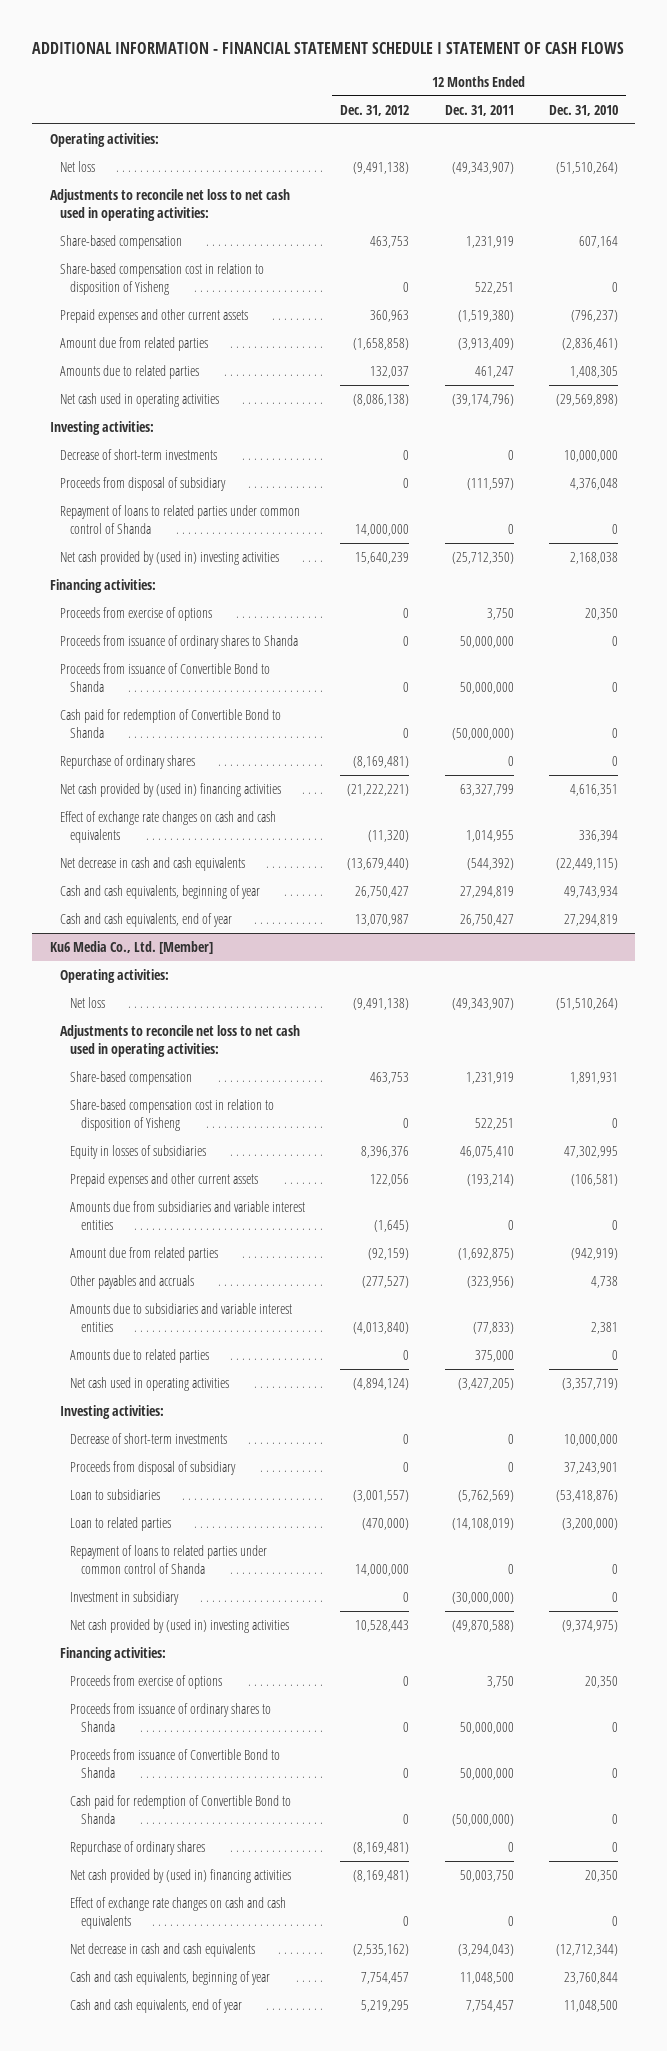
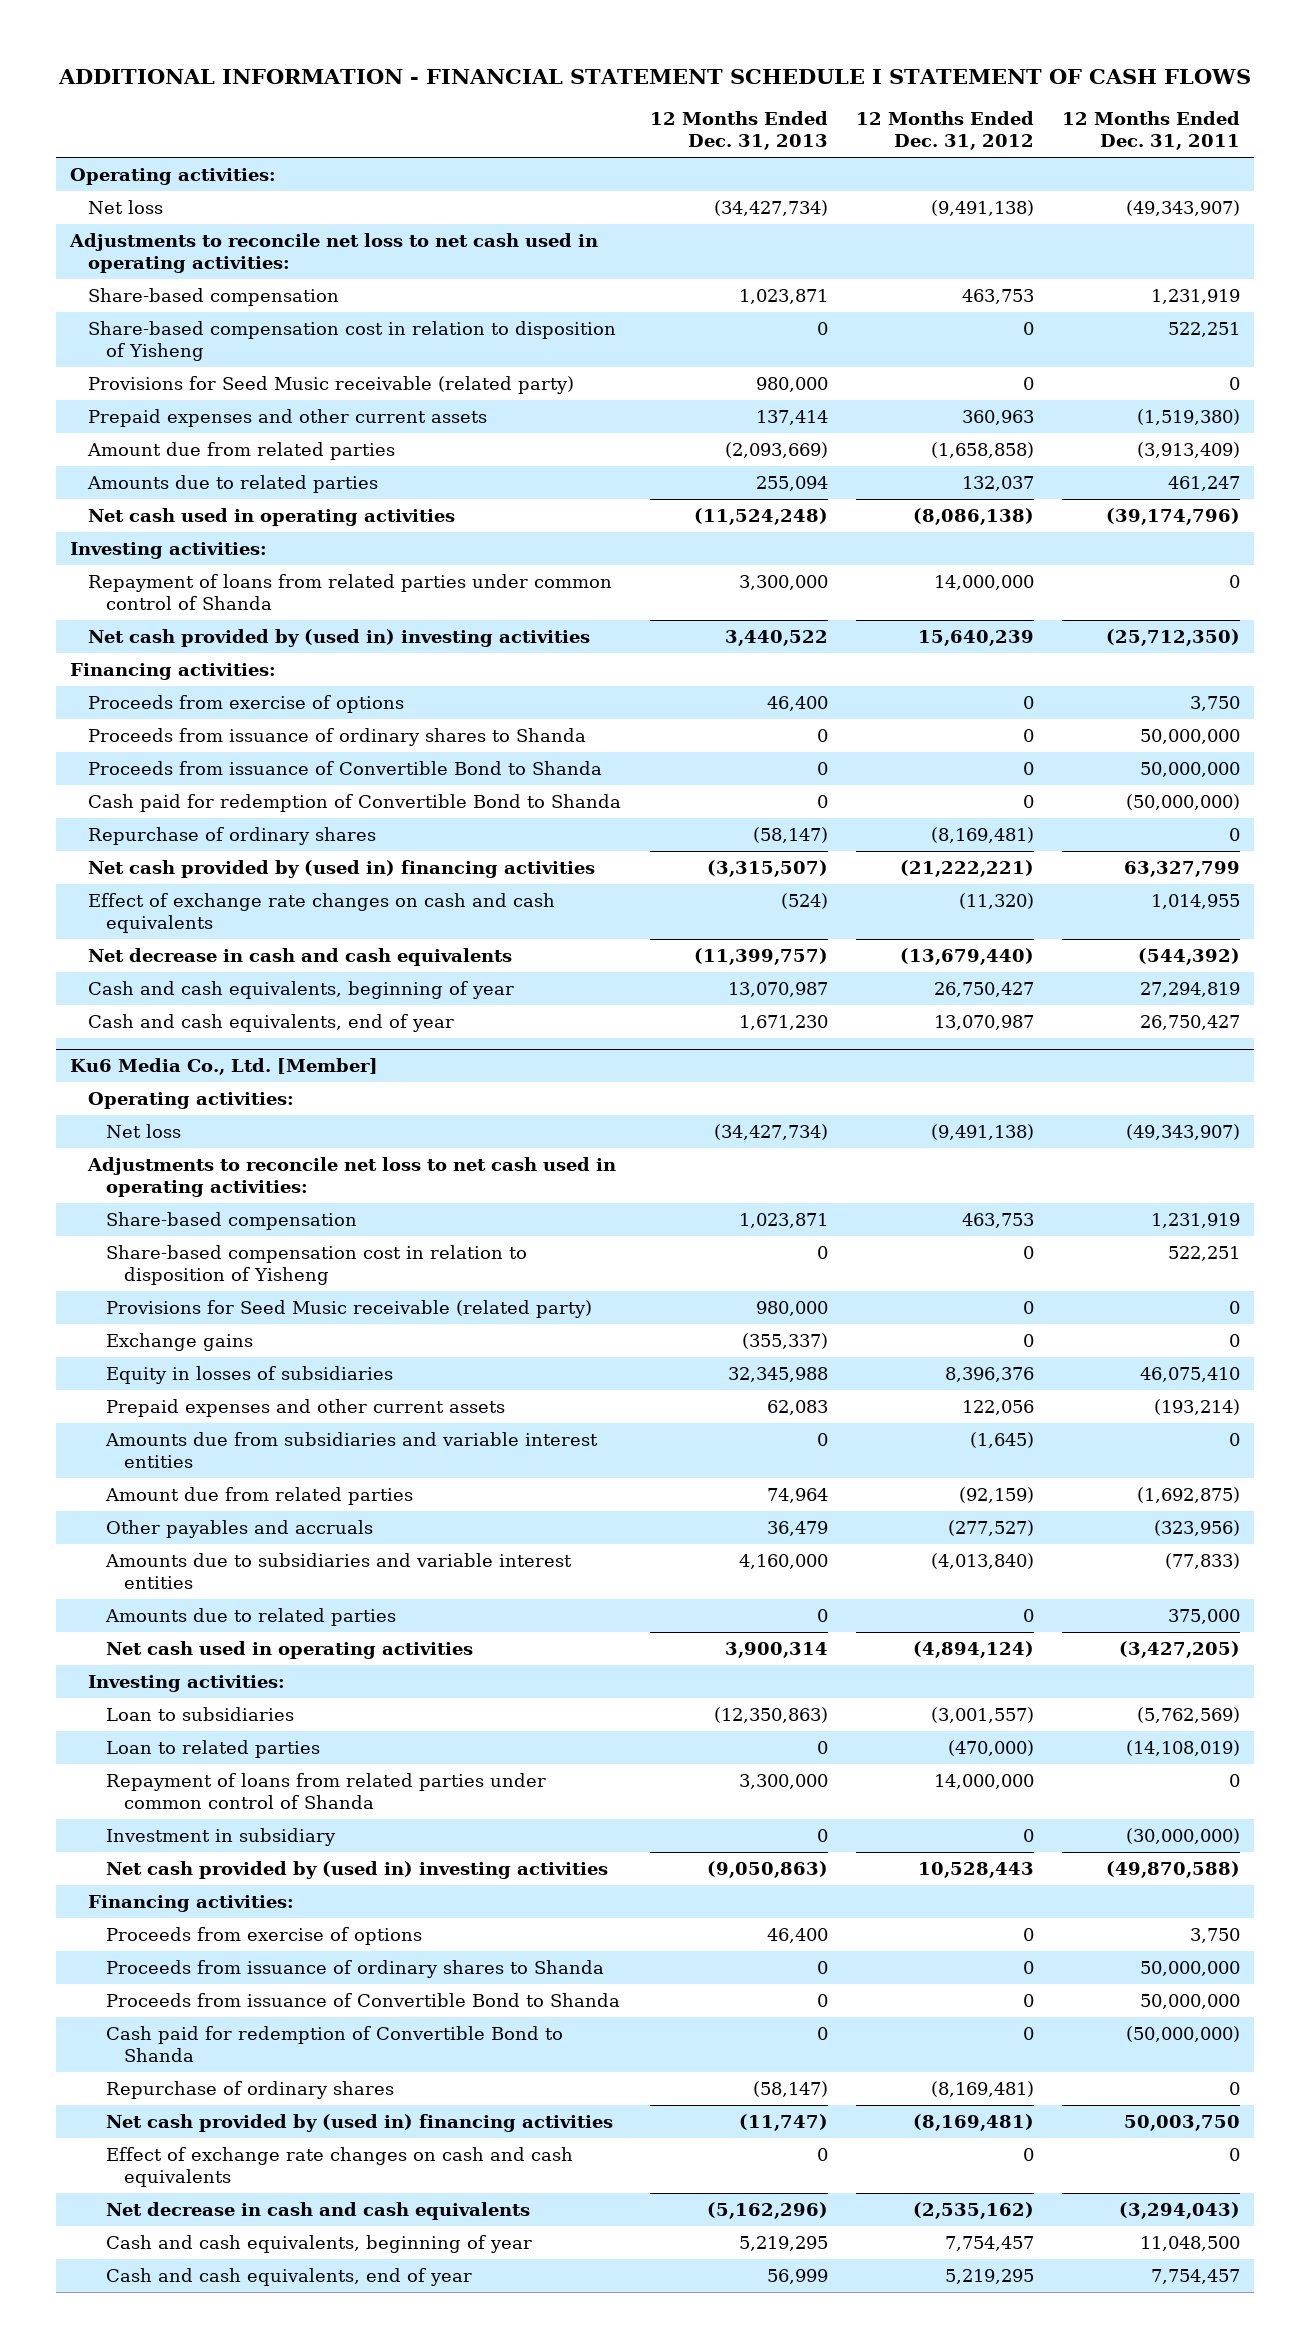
[548,104,618,116] Dec. 31, 2010 -> none
none -> [649,110,828,151] 12 Months Ended Dec. 31, 2013
none -> [88,375,575,394] Provisions for Seed Music receivable (related party)
[60,448,218,460] Decrease of short-term investments -> none
[60,476,227,491] Proceeds from disposal of subsidiary -> none
[60,504,301,534] Repayment of loans to related parties under common control of Shanda -> [88,573,613,611] Repayment of loans from related parties under common control of Shanda
none -> [106,1299,593,1318] Provisions for Seed Music receivable (related party)
none -> [106,1332,254,1351] Exchange gains
[70,1432,228,1444] Decrease of short-term investments -> none
[70,1460,237,1475] Proceeds from disposal of subsidiary -> none
[70,1544,268,1574] Repayment of loans to related parties under common control of Shanda -> [106,1772,547,1810] Repayment of loans from related parties under common control of Shanda

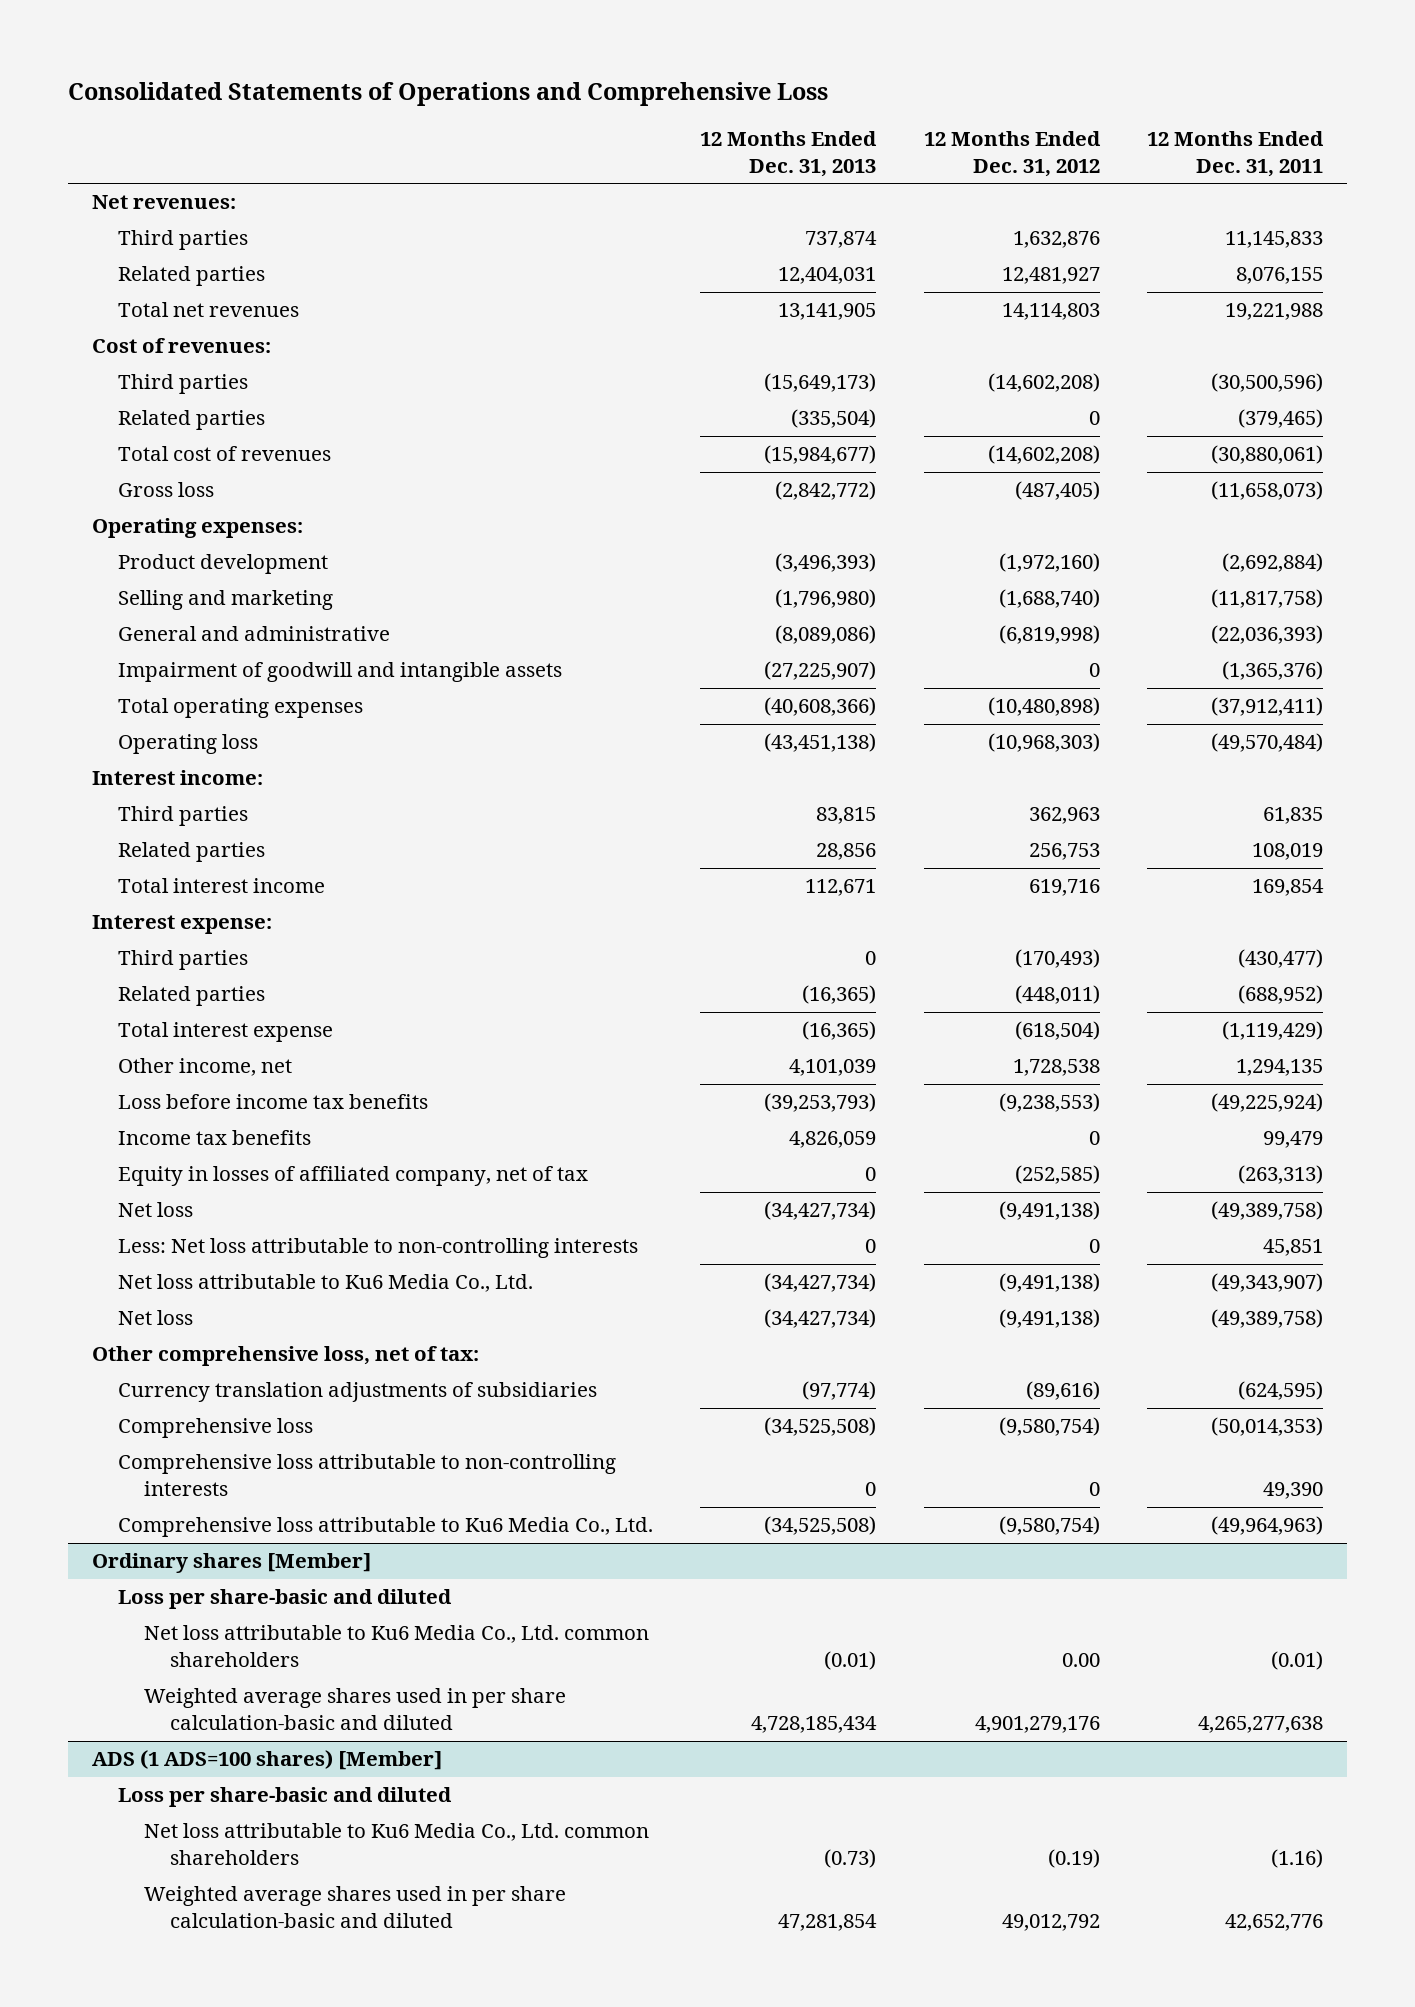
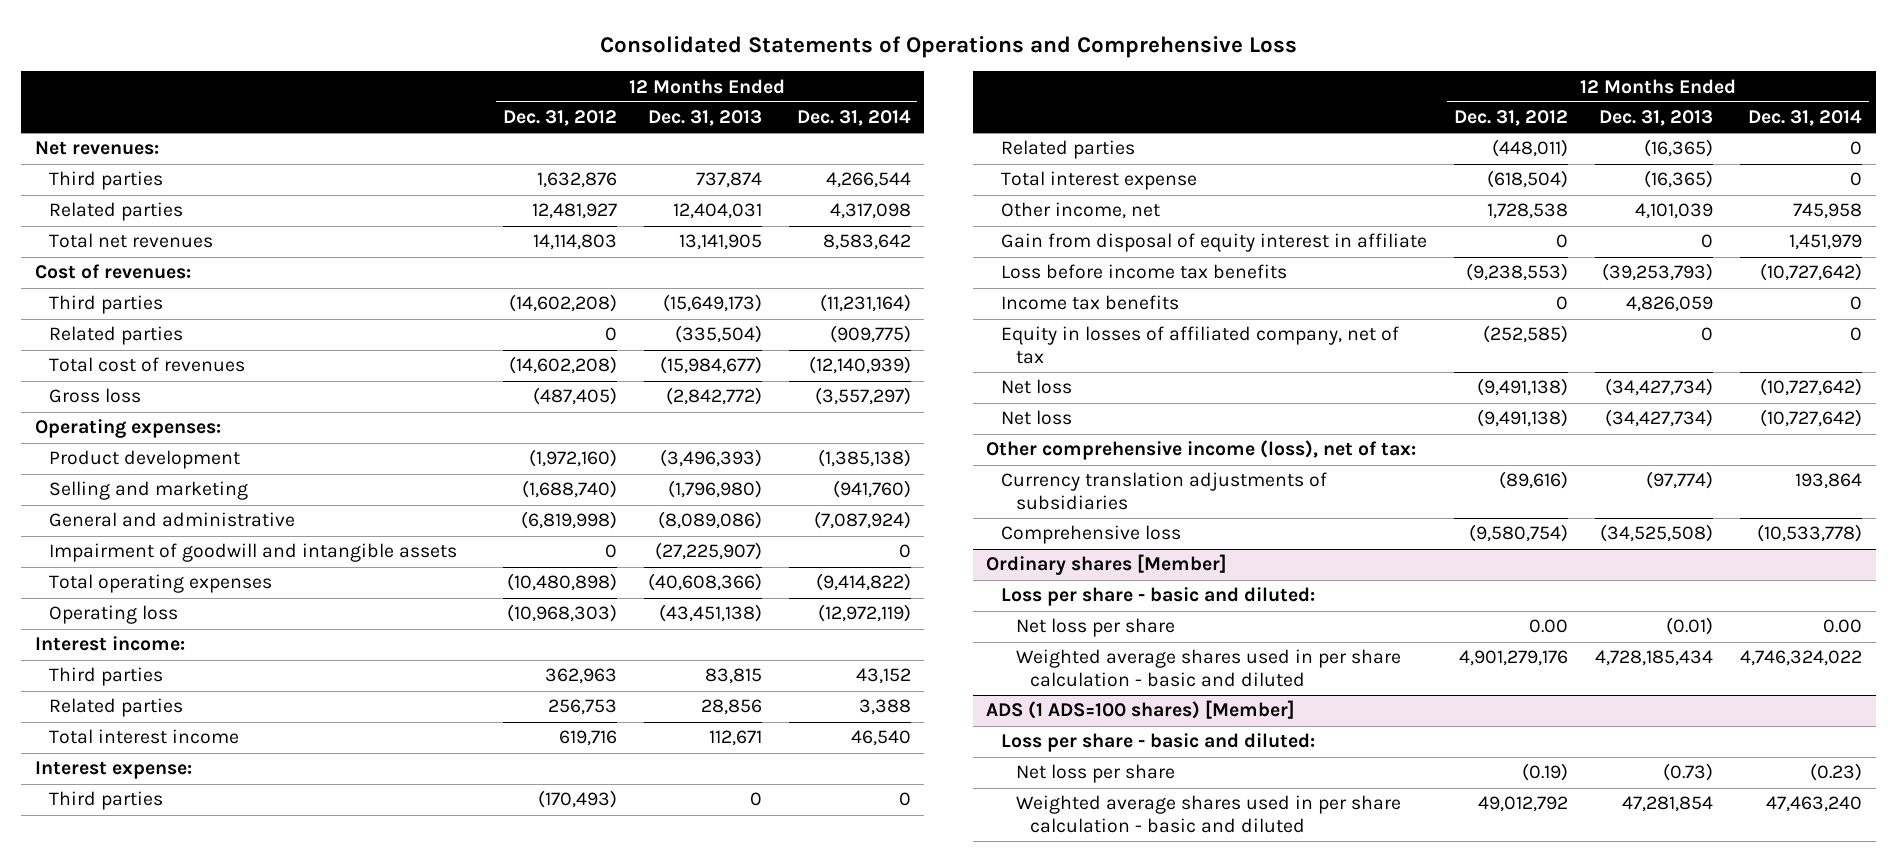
[1146,131,1324,177] 12 Months Ended Dec. 31, 2011 -> none
none -> [796,110,911,127] Dec. 31, 2014
none -> [1001,233,1428,253] Gain from disposal of equity interest in affiliate
[118,1238,639,1259] Less: Net loss attributable to non-controlling interests -> none
[118,1274,534,1293] Net loss attributable to Ku6 Media Co., Ltd. -> none
[92,1346,480,1367] Other comprehensive loss, net of tax: -> [986,440,1417,461] Other comprehensive income (loss), net of tax:
[118,1454,617,1496] Comprehensive loss attributable to non-controlling interests -> none
[118,1517,654,1538] Comprehensive loss attributable to Ku6 Media Co., Ltd. -> none
[118,1589,453,1610] Loss per share-basic and diluted -> [1001,587,1316,607] Loss per share - basic and diluted:
[144,1625,650,1667] Net loss attributable to Ku6 Media Co., Ltd. common shareholders -> [1015,618,1175,638] Net loss per share
[144,1688,567,1730] Weighted average shares used in per share calculation-basic and diluted -> [1015,649,1401,688] Weighted average shares used in per share calculation - basic and diluted
[118,1787,453,1808] Loss per share-basic and diluted -> [1001,733,1316,753] Loss per share - basic and diluted:
[144,1823,650,1865] Net loss attributable to Ku6 Media Co., Ltd. common shareholders -> [1015,764,1175,784] Net loss per share
[144,1886,567,1928] Weighted average shares used in per share calculation-basic and diluted -> [1015,795,1401,834] Weighted average shares used in per share calculation - basic and diluted

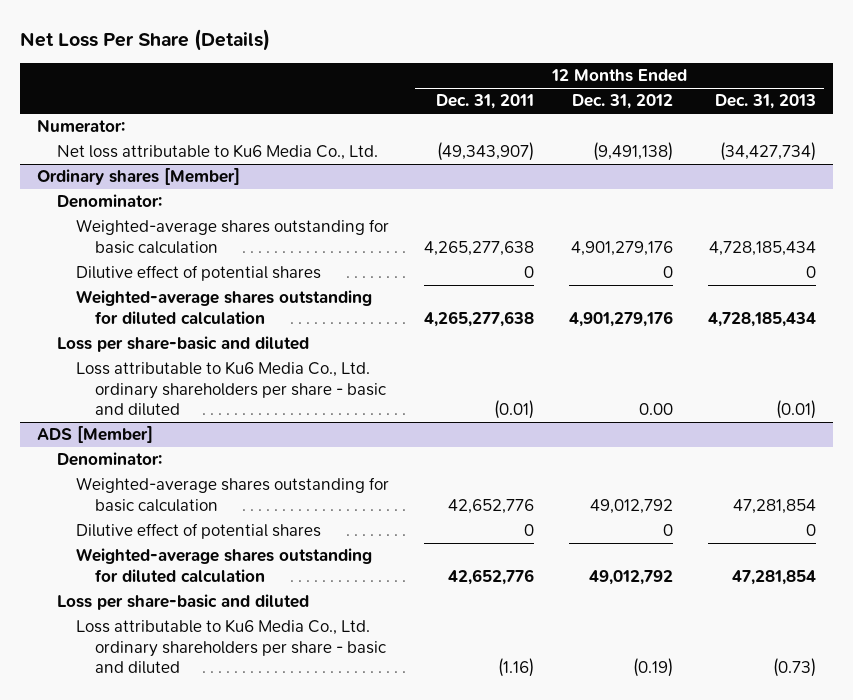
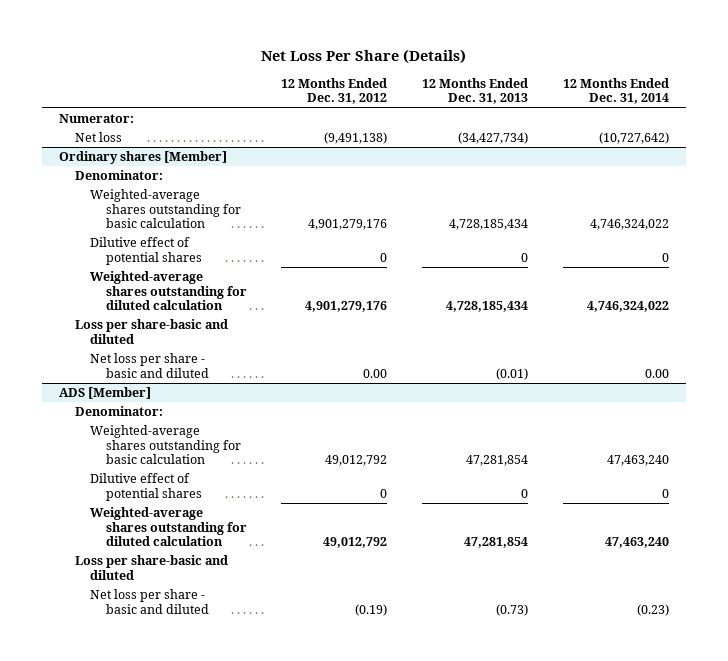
[435,94,534,110] Dec. 31, 2011 -> none
none -> [563,78,670,105] 12 Months Ended Dec. 31, 2014
[56,144,378,161] Net loss attributable to Ku6 Media Co., Ltd. -> [74,132,122,143] Net loss
[75,361,387,417] Loss attributable to Ku6 Media Co., Ltd. ordinary shareholders per share - basic and diluted -> [90,353,209,378] Net loss per share - basic and diluted
[75,619,387,675] Loss attributable to Ku6 Media Co., Ltd. ordinary shareholders per share - basic and diluted -> [90,589,209,614] Net loss per share - basic and diluted

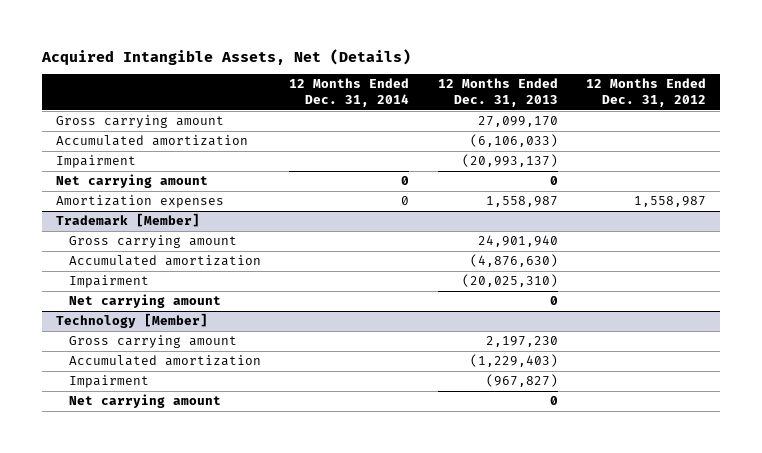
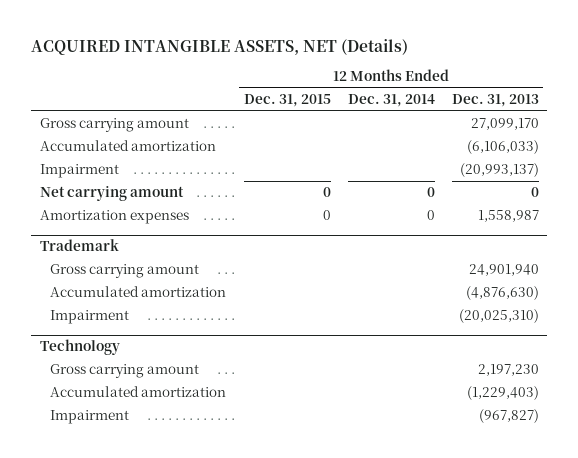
[41,48,412,65] Acquired Intangible Assets, Net (Details) -> [31,38,409,55] ACQUIRED INTANGIBLE ASSETS, NET (Details)
[585,78,706,108] 12 Months Ended Dec. 31, 2012 -> none
none -> [243,94,331,108] Dec. 31, 2015
[56,213,201,228] Trademark [Member] -> [39,239,119,252] Trademark
[69,294,222,309] Net carrying amount -> none
[56,313,209,329] Technology [Member] -> [39,339,120,356] Technology
[69,394,222,409] Net carrying amount -> none

